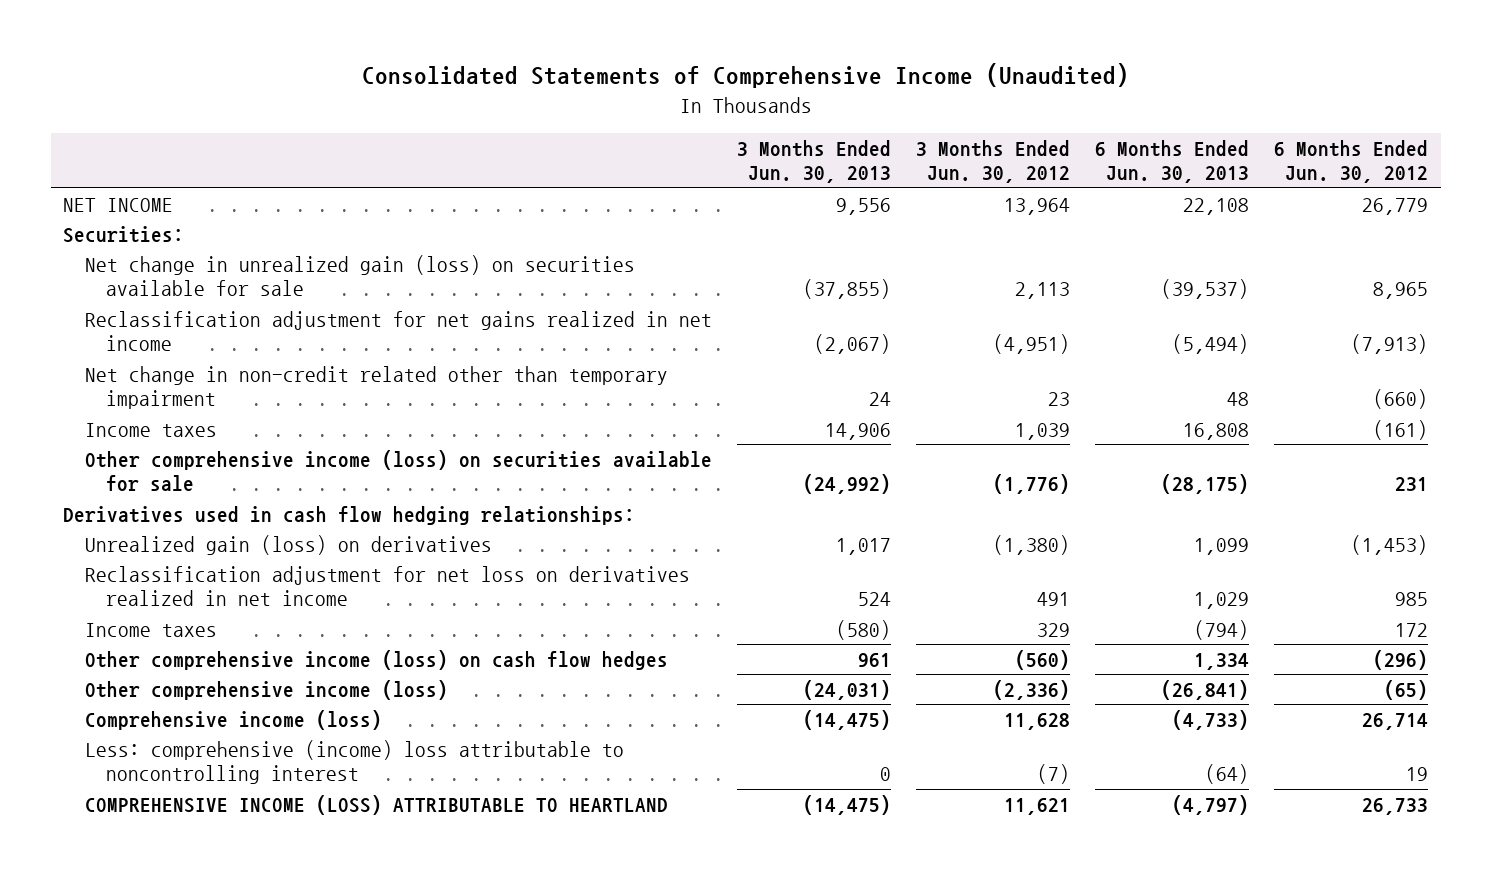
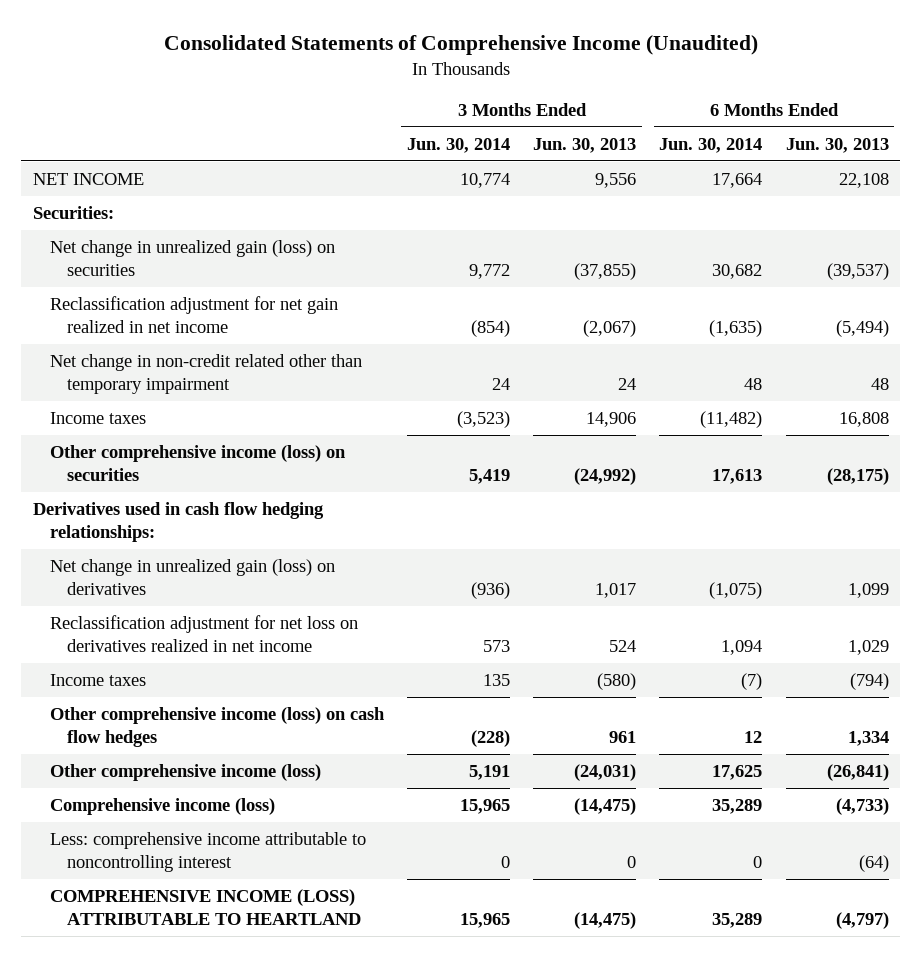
[915,139,1070,184] 3 Months Ended Jun. 30, 2012 -> none
[1274,139,1429,184] 6 Months Ended Jun. 30, 2012 -> none
none -> [406,137,510,153] Jun. 30, 2014
none -> [659,137,763,153] Jun. 30, 2014
[84,254,635,297] Net change in unrealized gain (loss) on securities available for sale -> [49,239,335,277] Net change in unrealized gain (loss) on securities
[84,310,712,352] Reclassification adjustment for net gains realized in net income -> [49,295,338,334] Reclassification adjustment for net gain realized in net income
[84,449,712,492] Other comprehensive income (loss) on securities available for sale -> [49,444,346,482] Other comprehensive income (loss) on securities
[84,534,492,555] Unrealized gain (loss) on derivatives -> [49,558,335,596] Net change in unrealized gain (loss) on derivatives
[84,739,624,785] Less: comprehensive (income) loss attributable to noncontrolling interest -> [49,831,366,873] Less: comprehensive income attributable to noncontrolling interest

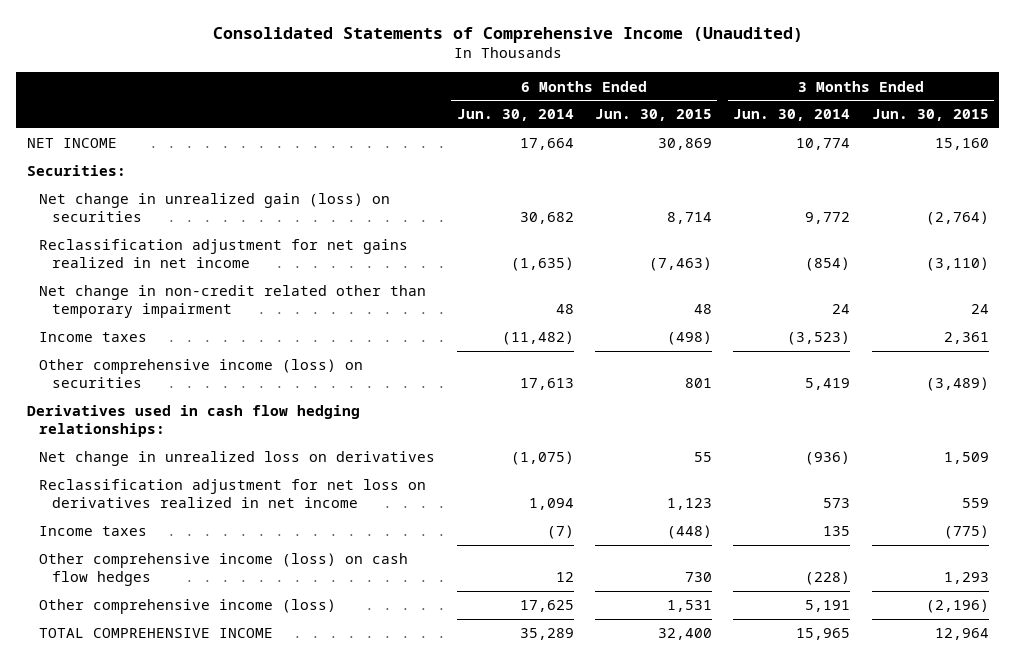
[533,137,637,153] Jun. 30, 2013 -> none
[785,137,889,153] Jun. 30, 2013 -> none
none -> [595,109,713,122] Jun. 30, 2015
none -> [871,109,989,122] Jun. 30, 2015
[49,295,338,334] Reclassification adjustment for net gain realized in net income -> [39,239,409,269] Reclassification adjustment for net gains realized in net income
[49,558,335,596] Net change in unrealized gain (loss) on derivatives -> [39,451,436,467] Net change in unrealized loss on derivatives
[49,831,366,873] Less: comprehensive income attributable to noncontrolling interest -> none
[49,888,362,926] COMPREHENSIVE INCOME (LOSS) ATTRIBUTABLE TO HEARTLAND -> none
[49,797,275,815] Comprehensive income (loss) -> [39,628,274,639] TOTAL COMPREHENSIVE INCOME

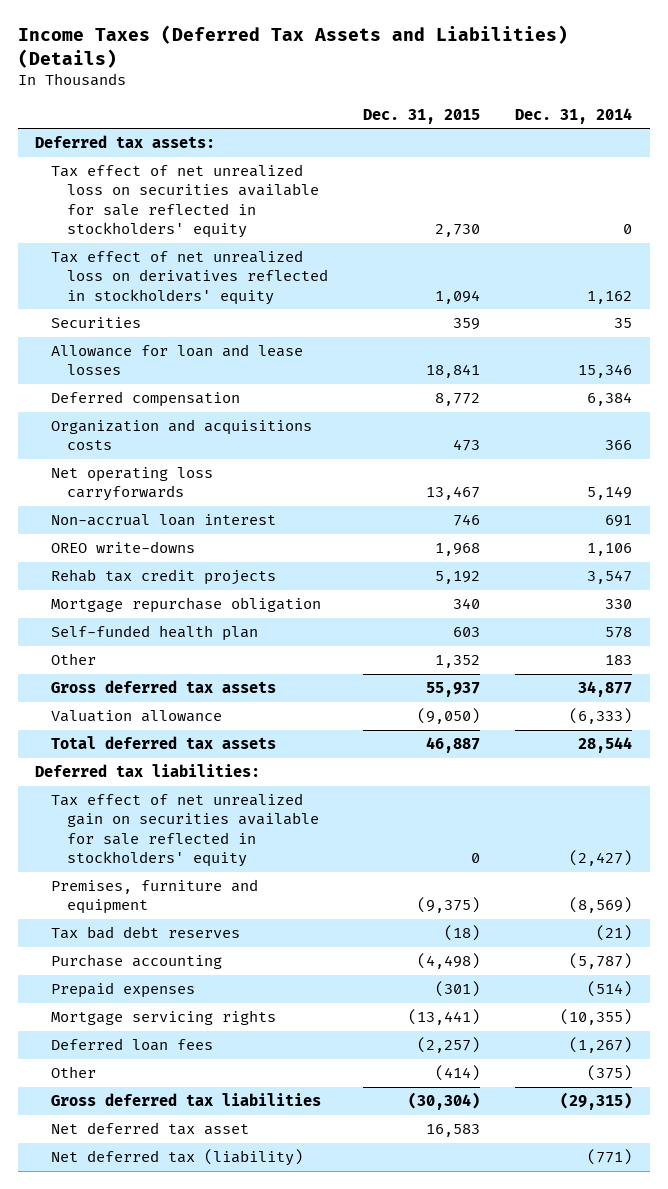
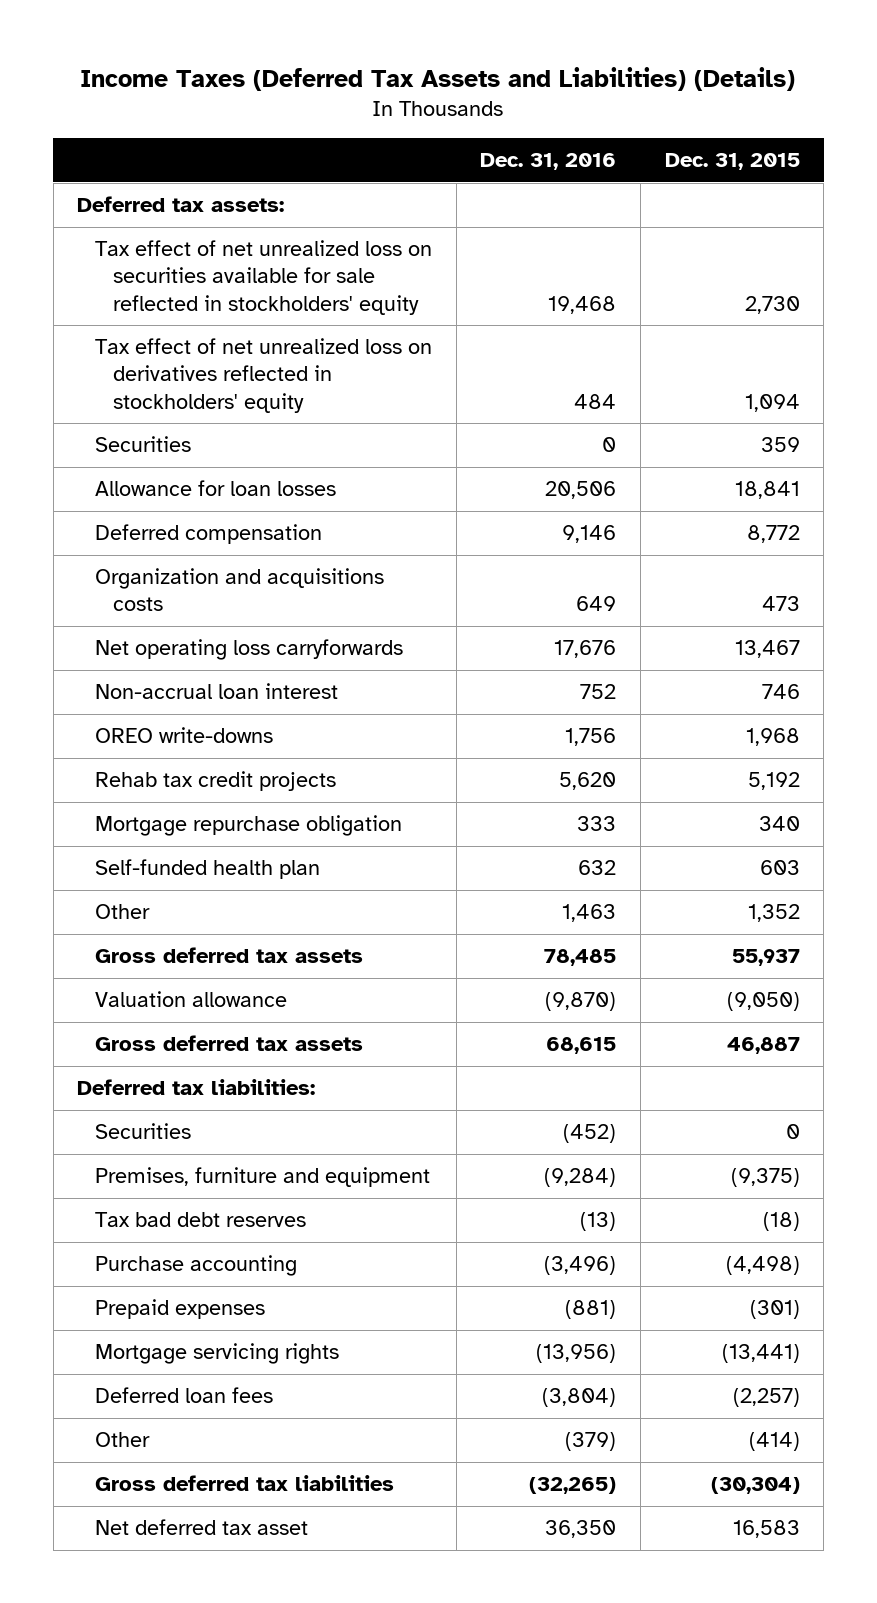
[515,107,633,124] Dec. 31, 2014 -> none
none -> [480,153,617,171] Dec. 31, 2016
[51,344,304,376] Allowance for loan and lease losses -> [95,480,337,497] Allowance for loan losses
[51,736,277,750] Total deferred tax assets -> [95,1035,364,1052] Gross deferred tax assets
[51,793,319,867] Tax effect of net unrealized gain on securities available for sale reflected in stockholders' equity -> none
none -> [95,1123,192,1140] Securities
[51,1149,304,1167] Net deferred tax (liability) -> none

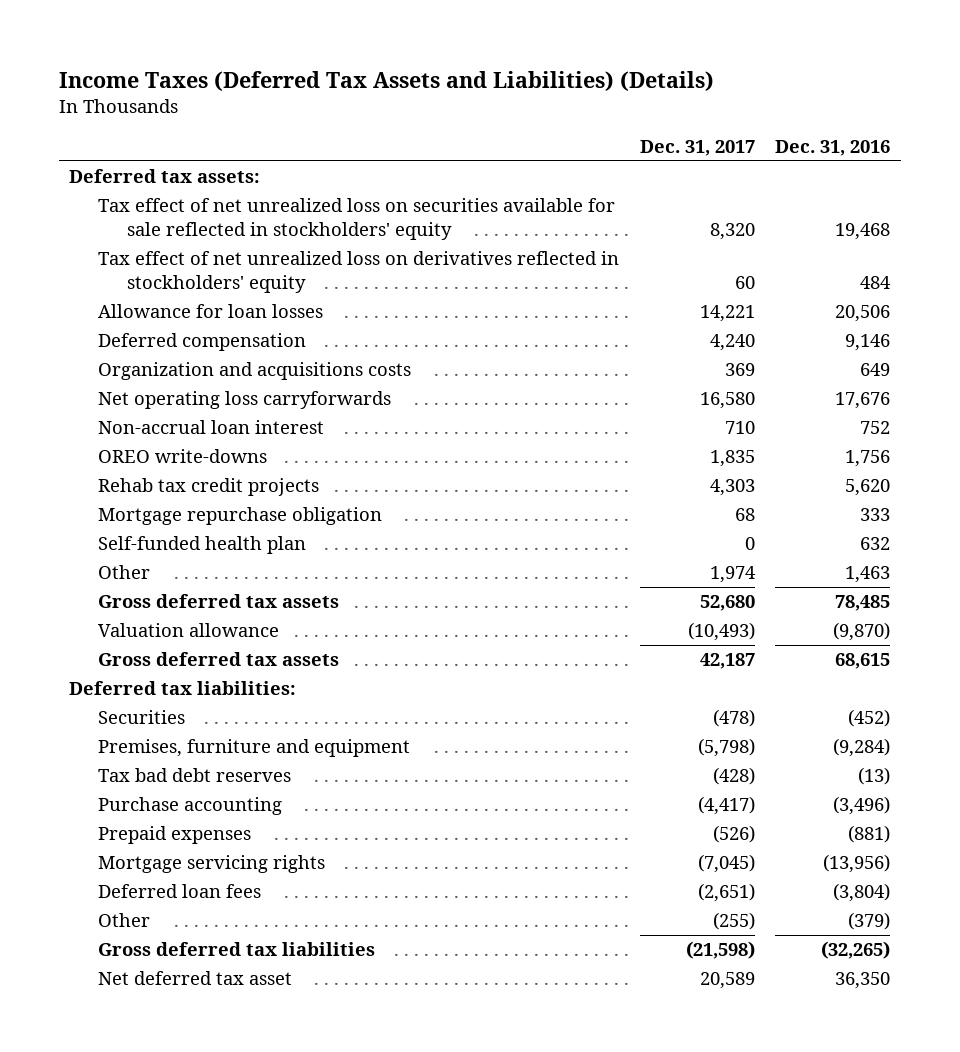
[664,153,800,171] Dec. 31, 2015 -> none
none -> [639,140,755,157] Dec. 31, 2017
[95,436,192,453] Securities -> none

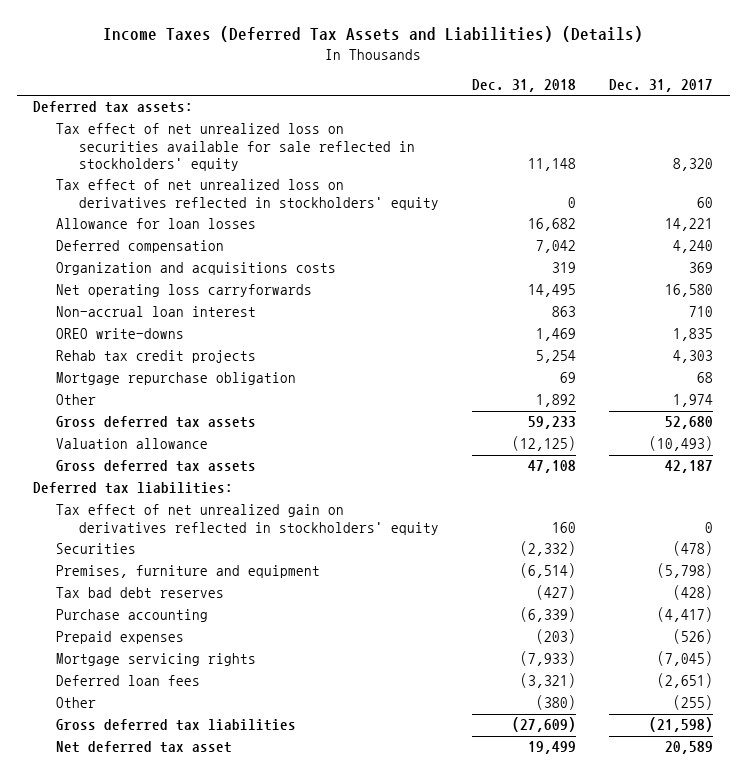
[775,140,891,157] Dec. 31, 2016 -> none
none -> [471,78,576,92] Dec. 31, 2018
[98,536,307,555] Self-funded health plan -> none
none -> [56,504,439,535] Tax effect of net unrealized gain on derivatives reflected in stockholders' equity

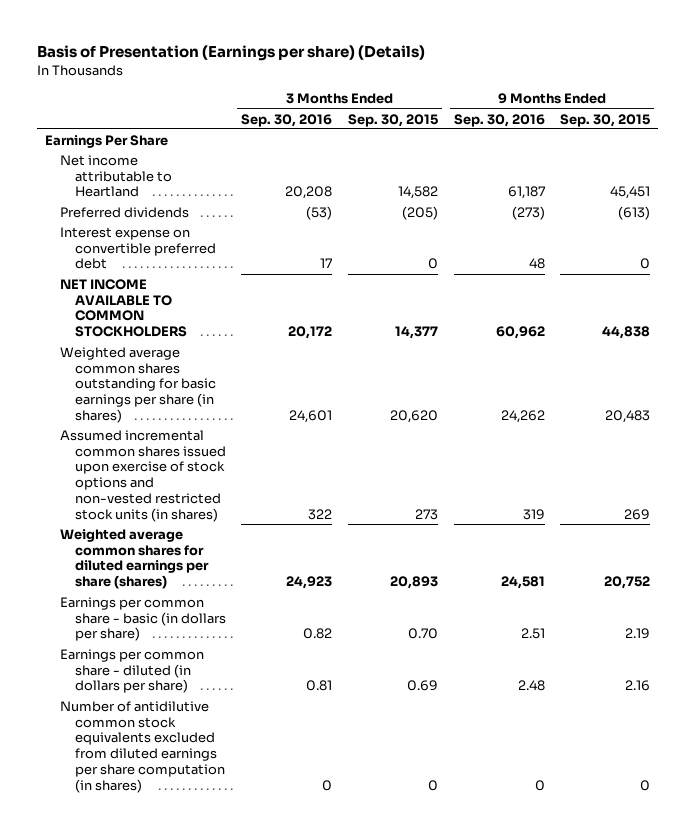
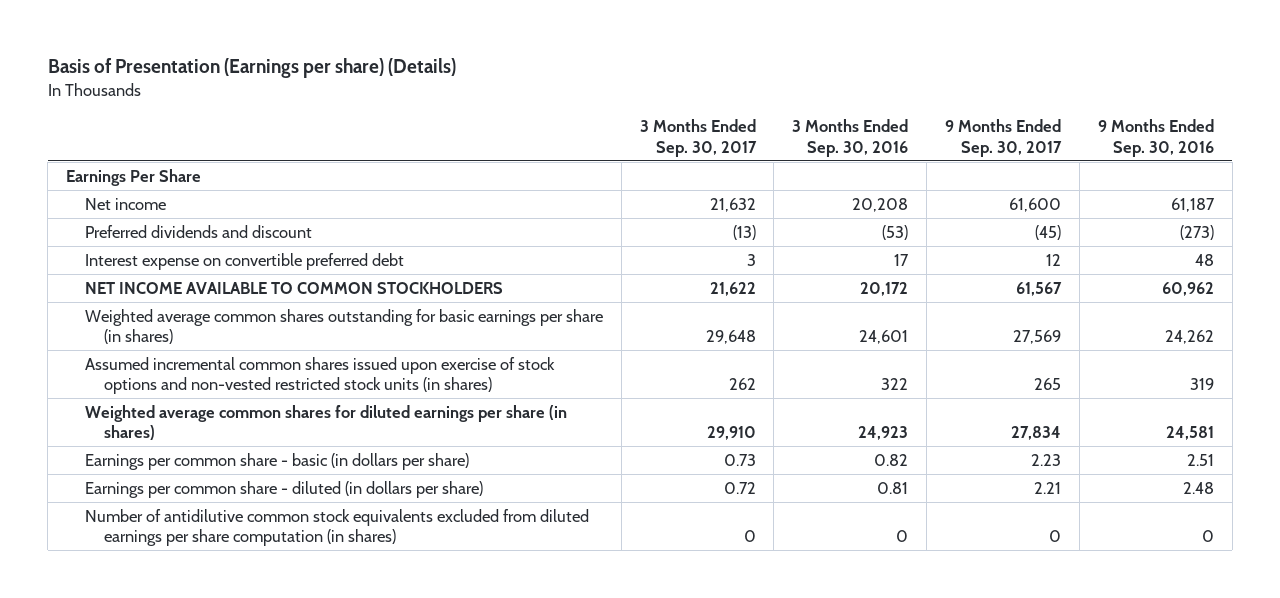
[347,113,438,127] Sep. 30, 2015 -> none
[560,113,651,127] Sep. 30, 2015 -> none
none -> [639,119,757,157] 3 Months Ended Sep. 30, 2017
none -> [945,119,1063,157] 9 Months Ended Sep. 30, 2017
[59,154,172,198] Net income attributable to Heartland -> [84,197,166,210] Net income
[59,206,189,218] Preferred dividends -> [84,224,312,238] Preferred dividends and discount
[59,528,209,590] Weighted average common shares for diluted earnings per share (shares) -> [84,404,567,441] Weighted average common shares for diluted earnings per share (in shares)

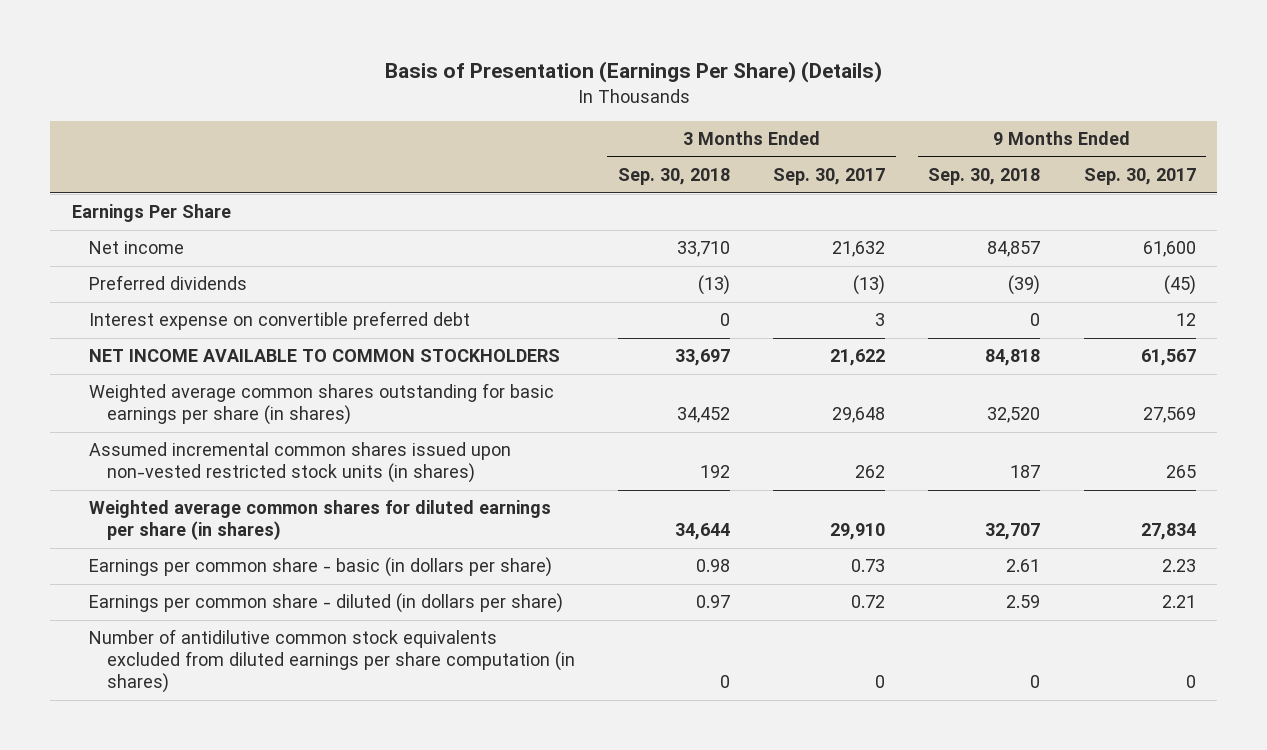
[47,58,456,79] Basis of Presentation (Earnings per share) (Details) -> [384,61,882,84] Basis of Presentation (Earnings Per Share) (Details)
[792,119,909,157] 3 Months Ended Sep. 30, 2016 -> none
[1097,119,1214,157] 9 Months Ended Sep. 30, 2016 -> none
none -> [618,168,731,186] Sep. 30, 2018
none -> [928,168,1041,186] Sep. 30, 2018
[84,224,312,238] Preferred dividends and discount -> [89,275,248,291] Preferred dividends
[84,356,555,395] Assumed incremental common shares issued upon exercise of stock options and non-vested restricted stock units (in shares) -> [89,442,512,484] Assumed incremental common shares issued upon non-vested restricted stock units (in shares)

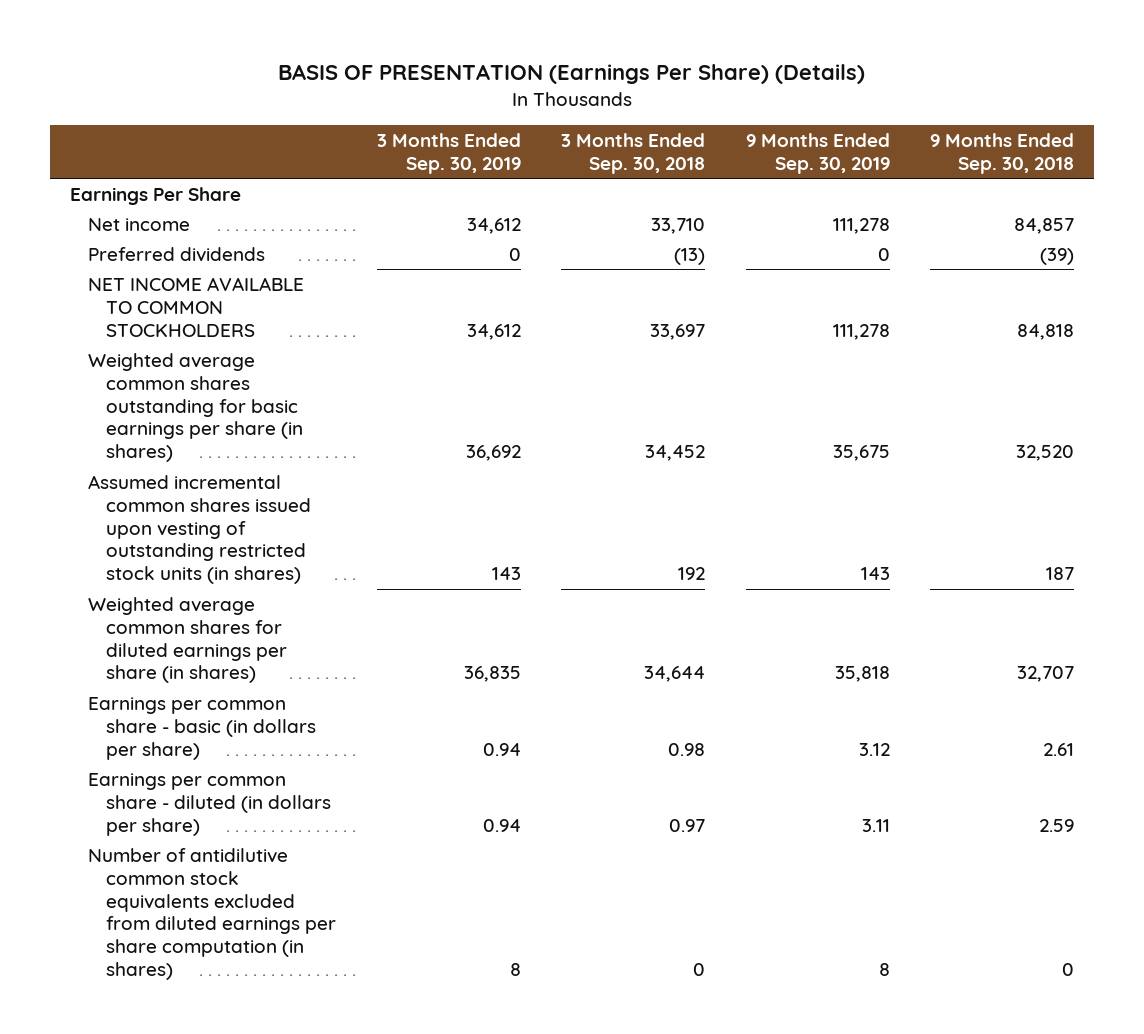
[384,61,882,84] Basis of Presentation (Earnings Per Share) (Details) -> [278,63,866,84] BASIS OF PRESENTATION (Earnings Per Share) (Details)
[773,168,886,186] Sep. 30, 2017 -> none
[1083,168,1196,186] Sep. 30, 2017 -> none
none -> [376,132,521,174] 3 Months Ended Sep. 30, 2019
none -> [745,132,890,174] 9 Months Ended Sep. 30, 2019
[89,311,471,331] Interest expense on convertible preferred debt -> none
[89,442,512,484] Assumed incremental common shares issued upon non-vested restricted stock units (in shares) -> [88,475,312,585] Assumed incremental common shares issued upon vesting of outstanding restricted stock units (in shares)

